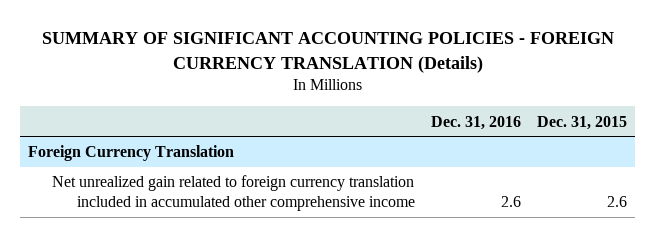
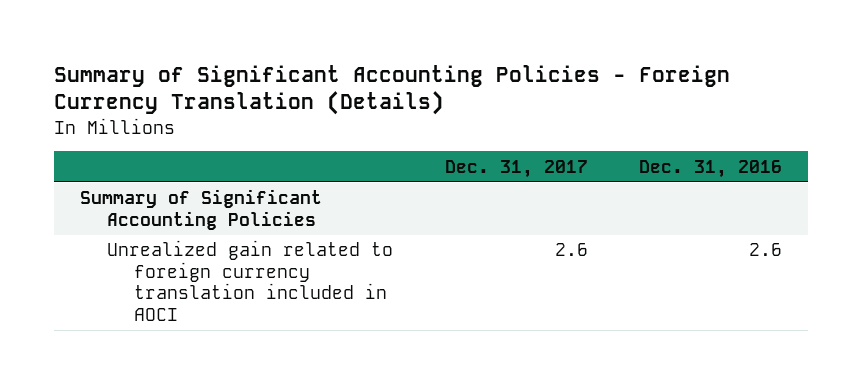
[41,32,614,74] SUMMARY OF SIGNIFICANT ACCOUNTING POLICIES - FOREIGN CURRENCY TRANSLATION (Details) -> [54,64,731,116] Summary of Significant Accounting Policies - Foreign Currency Translation (Details)
[537,115,628,130] Dec. 31, 2015 -> none
none -> [444,159,588,178] Dec. 31, 2017
[27,145,234,162] Foreign Currency Translation -> none
none -> [79,189,322,230] Summary of Significant Accounting Policies
[52,175,415,212] Net unrealized gain related to foreign currency translation included in accumulated other comprehensive income -> [106,240,393,321] Unrealized gain related to foreign currency translation included in AOCI

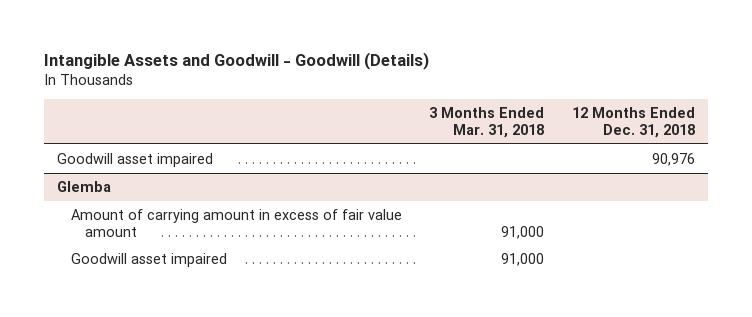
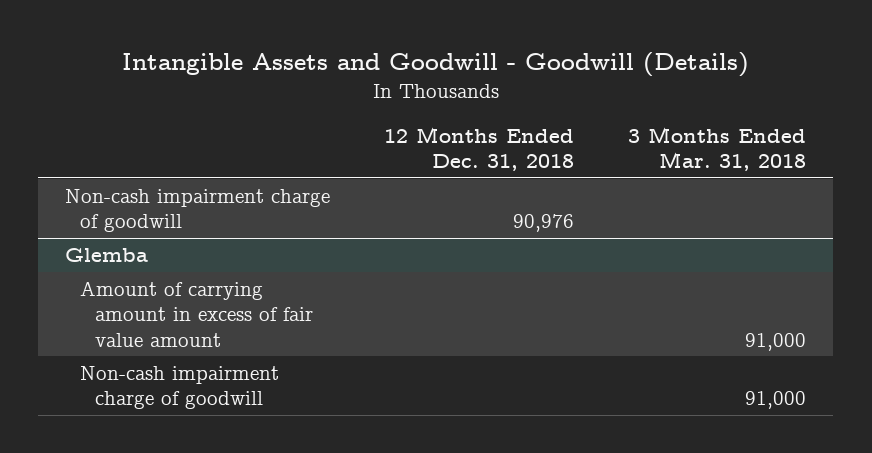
[57,152,214,167] Goodwill asset impaired -> [65,189,331,233] Non-cash impairment charge of goodwill
[71,252,228,267] Goodwill asset impaired -> [80,366,280,410] Non-cash impairment charge of goodwill

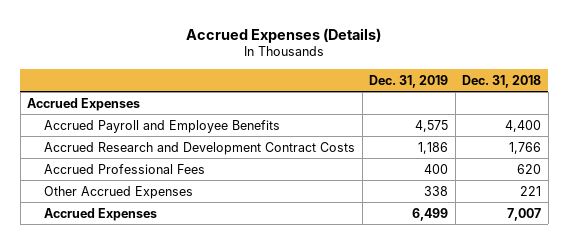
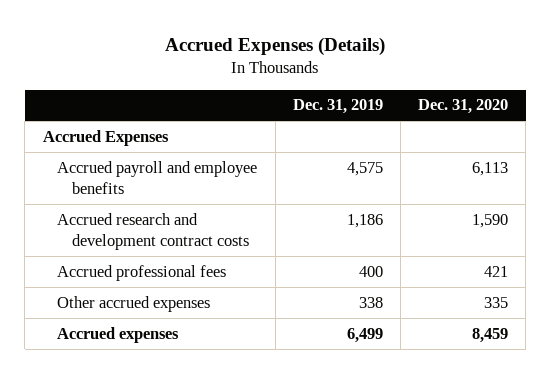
[462,74,542,88] Dec. 31, 2018 -> none
none -> [418,99,509,115] Dec. 31, 2020
[43,119,280,133] Accrued Payroll and Employee Benefits -> [57,160,258,194] Accrued payroll and employee benefits
[43,141,355,155] Accrued Research and Development Contract Costs -> [57,212,250,250] Accrued research and development contract costs
[43,163,205,174] Accrued Professional Fees -> [57,264,227,281] Accrued professional fees
[43,185,193,199] Other Accrued Expenses -> [57,295,211,312] Other accrued expenses
[43,207,157,221] Accrued Expenses -> [57,326,180,343] Accrued expenses

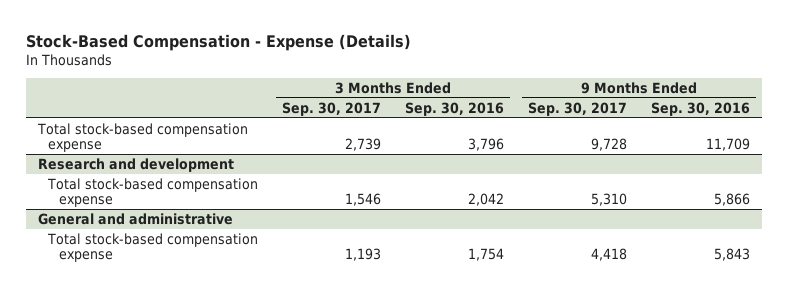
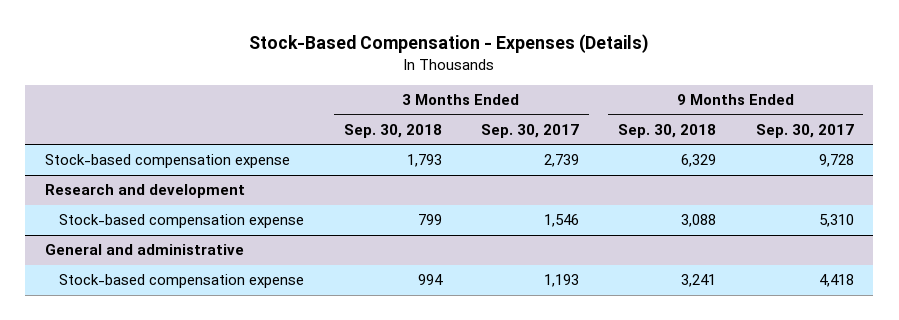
[25,33,411,51] Stock-Based Compensation - Expense (Details) -> [249,34,650,54] Stock-Based Compensation - Expenses (Details)
[404,101,504,116] Sep. 30, 2016 -> none
[650,101,750,116] Sep. 30, 2016 -> none
none -> [343,124,442,139] Sep. 30, 2018
none -> [618,124,717,139] Sep. 30, 2018
[36,122,248,153] Total stock-based compensation expense -> [45,154,291,169] Stock-based compensation expense
[47,177,259,208] Total stock-based compensation expense -> [59,214,305,229] Stock-based compensation expense
[47,232,259,263] Total stock-based compensation expense -> [59,274,305,289] Stock-based compensation expense

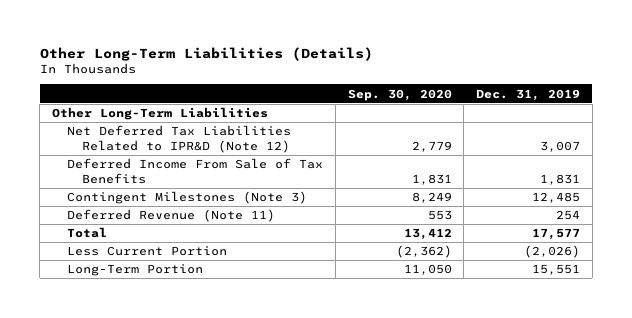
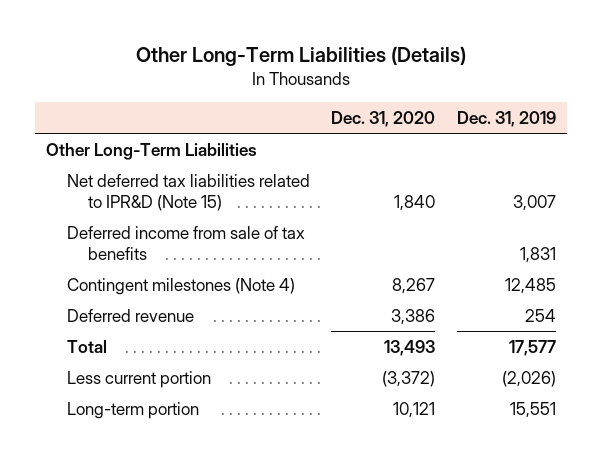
[347,88,452,101] Sep. 30, 2020 -> none
none -> [331,111,436,128] Dec. 31, 2020
[67,125,292,153] Net Deferred Tax Liabilities Related to IPR&D (Note 12) -> [66,173,310,212] Net deferred tax liabilities related to IPR&D (Note 15)
[67,158,324,184] Deferred Income From Sale of Tax Benefits -> [66,225,305,261] Deferred income from sale of tax benefits
[67,191,308,205] Contingent Milestones (Note 3) -> [66,277,295,295] Contingent milestones (Note 4)
[67,209,276,223] Deferred Revenue (Note 11) -> [66,308,194,322] Deferred revenue
[67,246,228,257] Less Current Portion -> [66,370,211,388] Less current portion
[67,264,204,277] Long-Term Portion -> [66,401,199,419] Long-term portion

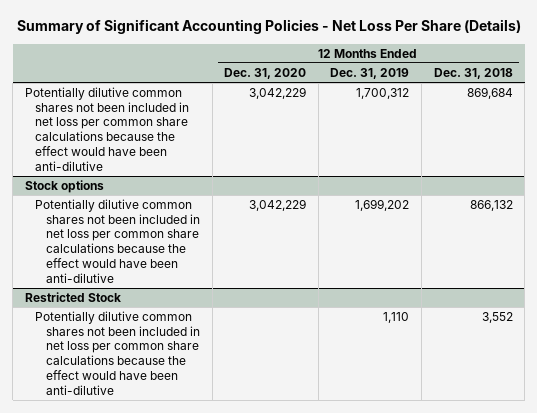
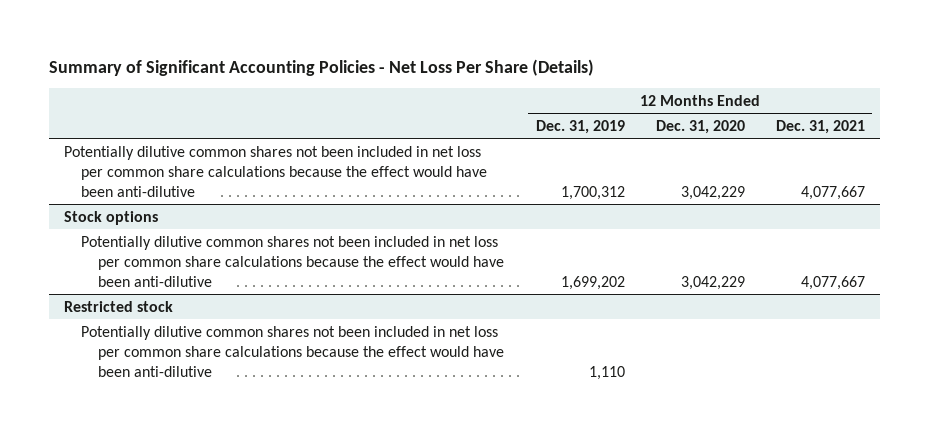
[433,67,513,79] Dec. 31, 2018 -> none
none -> [775,119,865,134] Dec. 31, 2021
[24,292,121,303] Restricted Stock -> [64,300,174,312] Restricted stock

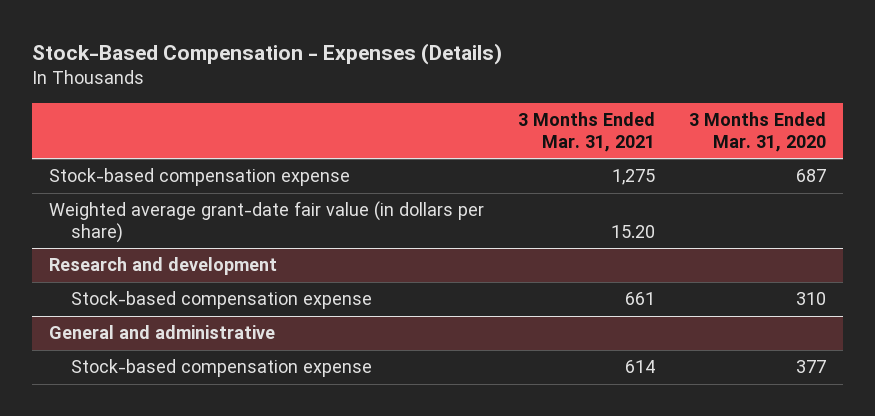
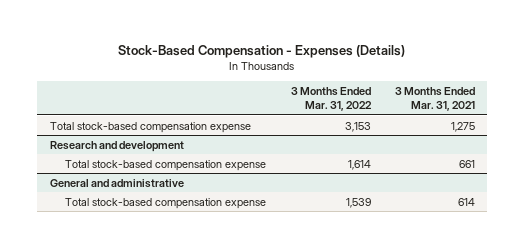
[688,111,826,152] 3 Months Ended Mar. 31, 2020 -> none
none -> [290,86,372,112] 3 Months Ended Mar. 31, 2022
[48,201,484,244] Weighted average grant-date fair value (in dollars per share) -> none
[48,168,350,187] Stock-based compensation expense -> [49,121,251,133] Total stock-based compensation expense
[71,291,373,310] Stock-based compensation expense -> [65,159,267,171] Total stock-based compensation expense
[71,359,373,378] Stock-based compensation expense -> [65,197,267,209] Total stock-based compensation expense

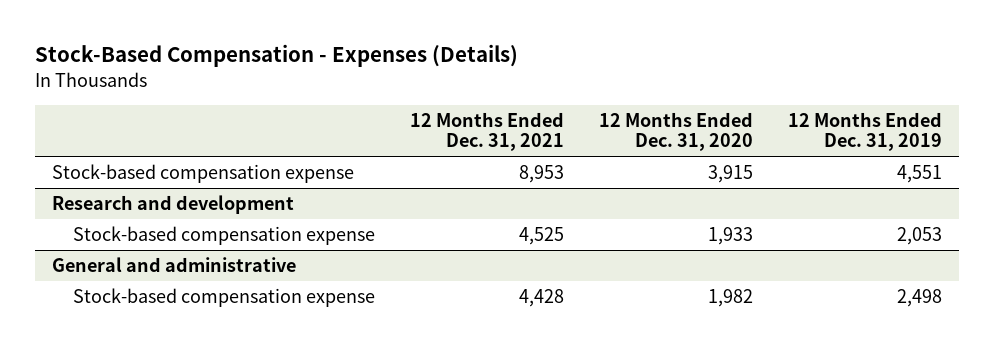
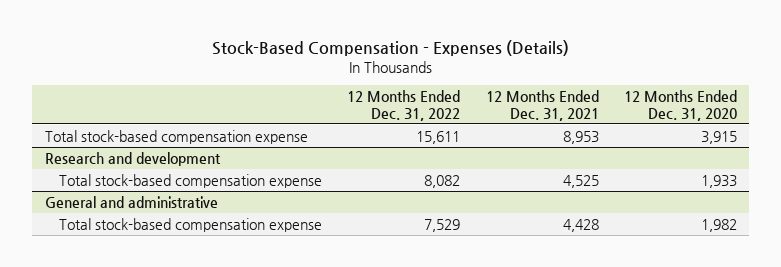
[787,111,942,152] 12 Months Ended Dec. 31, 2019 -> none
none -> [347,90,461,121] 12 Months Ended Dec. 31, 2022
[52,164,355,184] Stock-based compensation expense -> [44,129,308,144] Total stock-based compensation expense
[73,226,376,246] Stock-based compensation expense -> [58,173,322,188] Total stock-based compensation expense
[73,288,376,308] Stock-based compensation expense -> [58,217,322,232] Total stock-based compensation expense

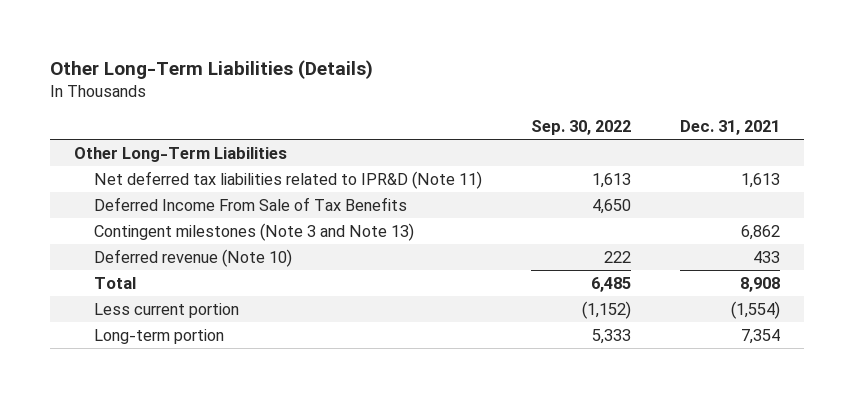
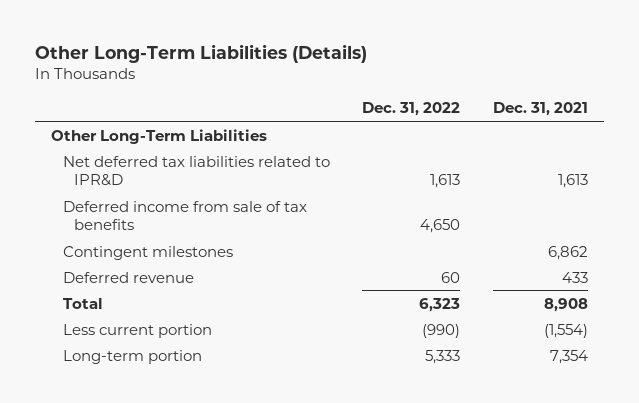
[531,120,632,136] Sep. 30, 2022 -> none
none -> [362,102,461,117] Dec. 31, 2022
[94,170,483,189] Net deferred tax liabilities related to IPR&D (Note 11) -> [62,155,330,187] Net deferred tax liabilities related to IPR&D
[94,196,408,211] Deferred Income From Sale of Tax Benefits -> [62,200,307,231] Deferred income from sale of tax benefits
[94,222,415,241] Contingent milestones (Note 3 and Note 13) -> [62,245,233,260] Contingent milestones
[94,248,293,267] Deferred revenue (Note 10) -> [62,271,194,283] Deferred revenue

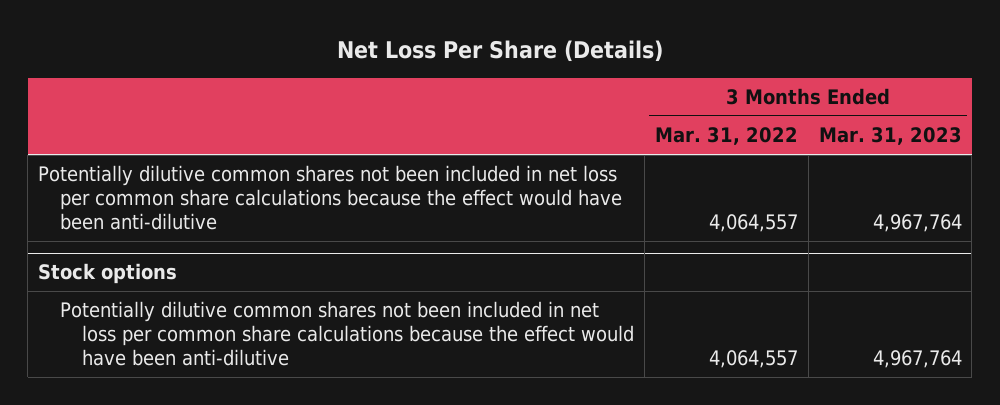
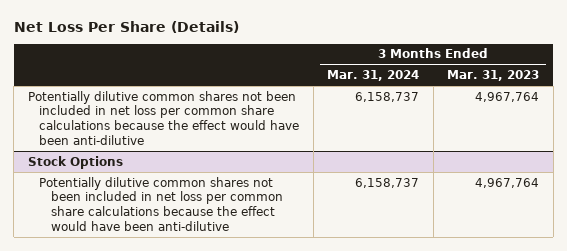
[654,127,798,146] Mar. 31, 2022 -> none
none -> [327,70,420,82] Mar. 31, 2024
[38,263,178,285] Stock options -> [27,155,123,169] Stock Options

